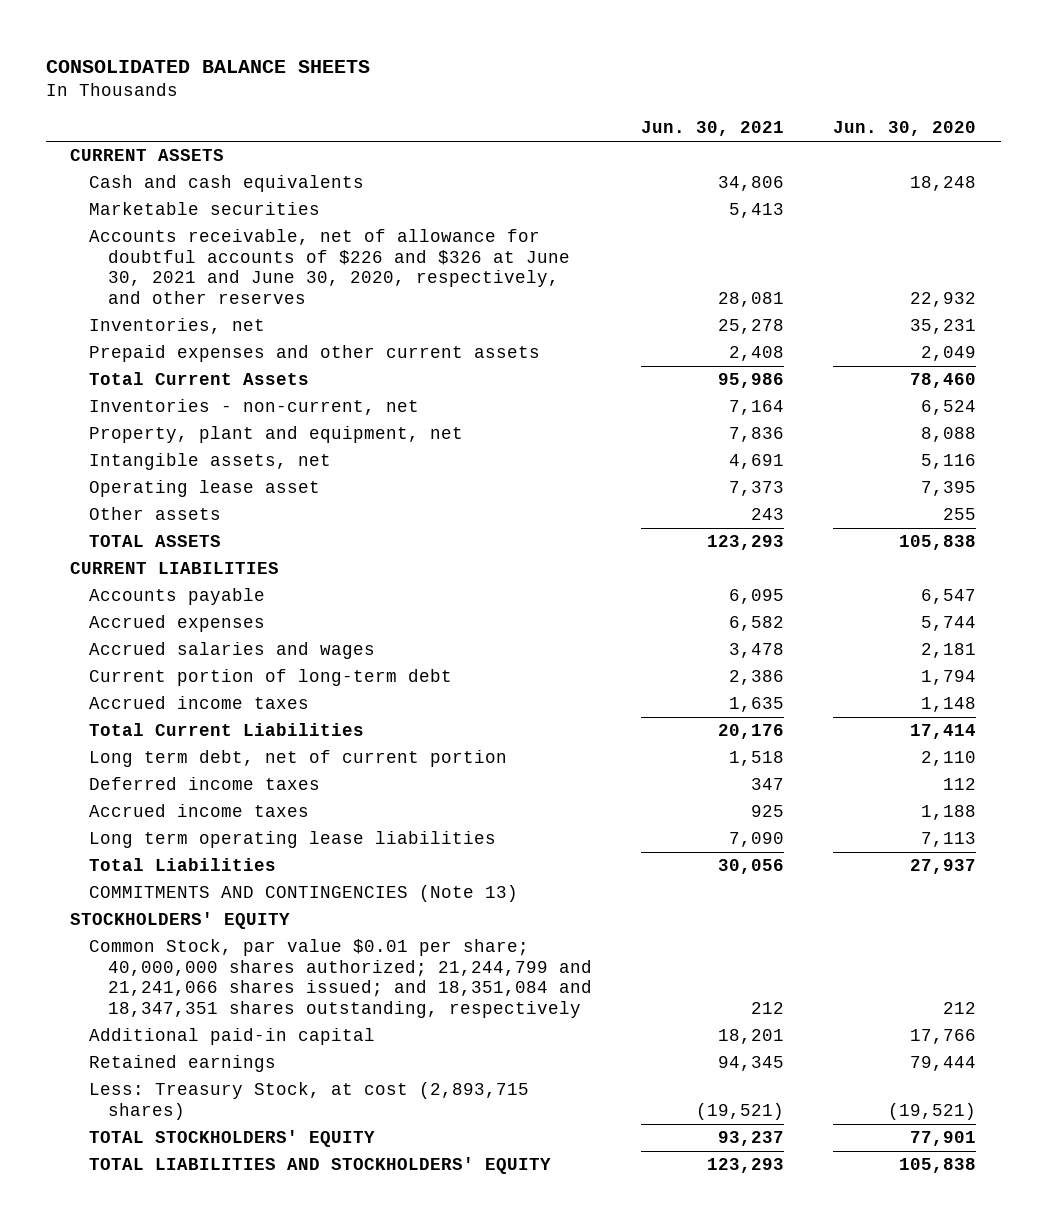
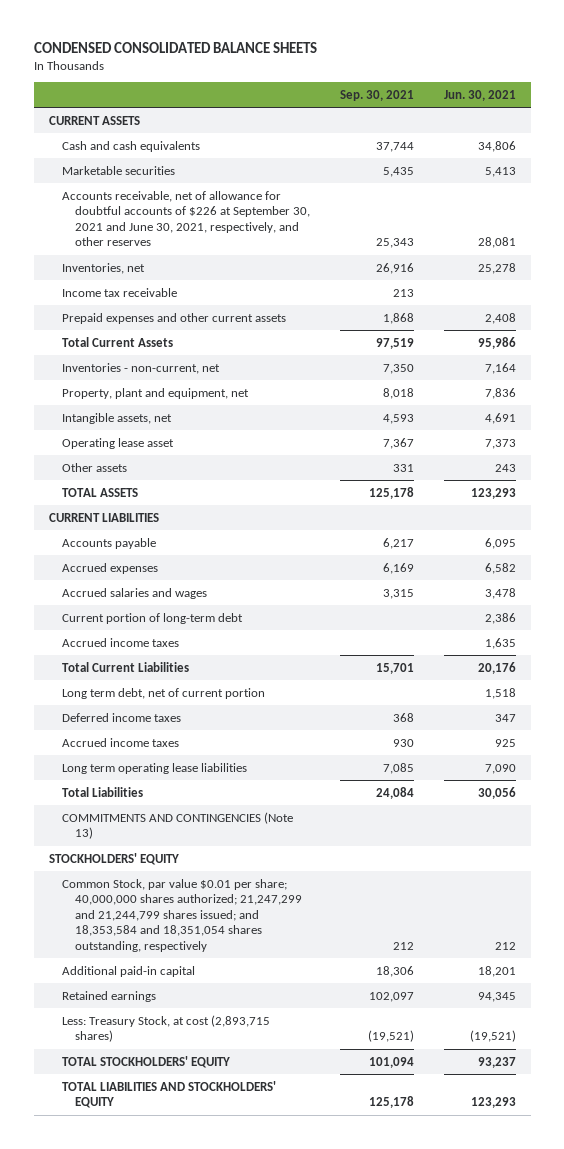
[45,59,370,73] CONSOLIDATED BALANCE SHEETS -> [33,41,317,53] CONDENSED CONSOLIDATED BALANCE SHEETS
[832,121,976,137] Jun. 30, 2020 -> none
none -> [339,89,414,101] Sep. 30, 2021
[88,229,570,304] Accounts receivable, net of allowance for doubtful accounts of $226 and $326 at June 30, 2021 and June 30, 2020, respectively, and other reserves -> [61,190,310,247] Accounts receivable, net of allowance for doubtful accounts of $226 at September 30, 2021 and June 30, 2021, respectively, and other reserves
none -> [61,287,177,297] Income tax receivable
[88,939,592,1018] Common Stock, par value $0.01 per share; 40,000,000 shares authorized; 21,244,799 and 21,241,066 shares issued; and 18,351,084 and 18,347,351 shares outstanding, respectively -> [61,878,302,952] Common Stock, par value $0.01 per share; 40,000,000 shares authorized; 21,247,299 and 21,244,799 shares issued; and 18,353,584 and 18,351,054 shares outstanding, respectively

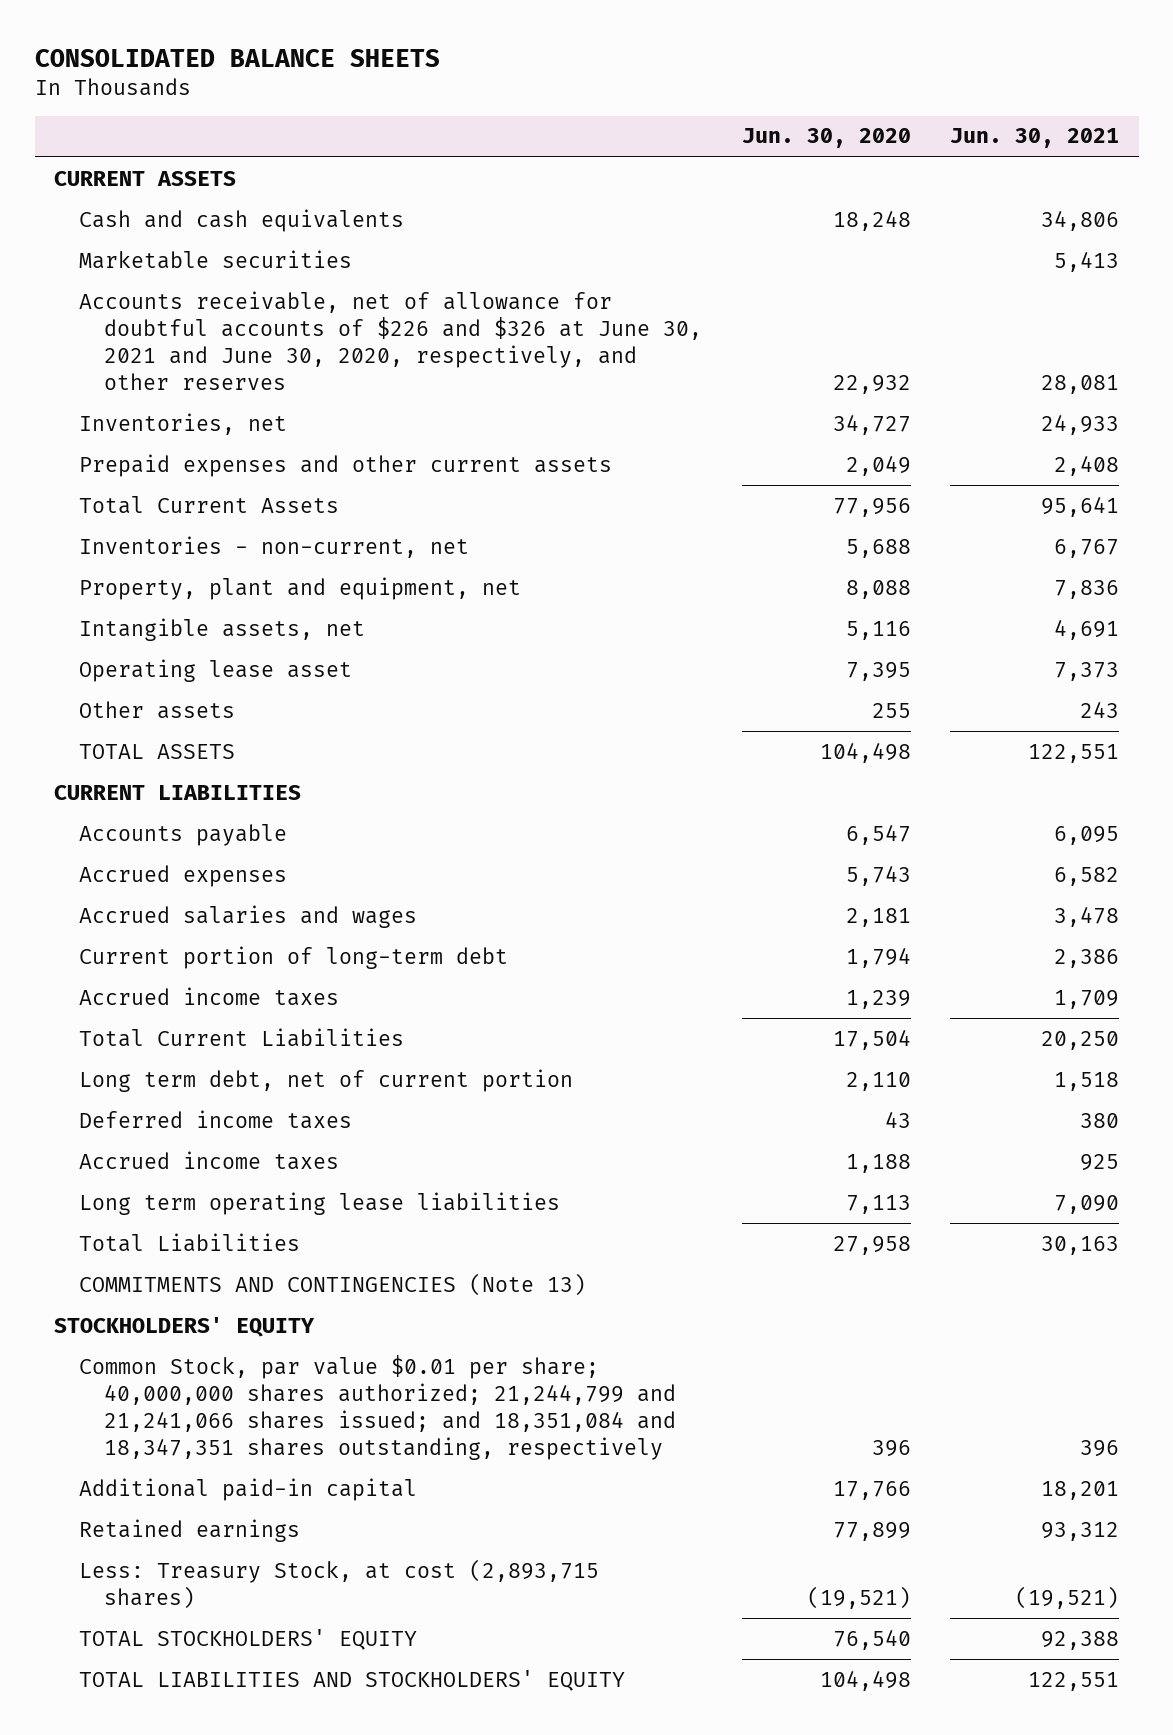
[33,41,317,53] CONDENSED CONSOLIDATED BALANCE SHEETS -> [34,48,440,67] CONSOLIDATED BALANCE SHEETS
[339,89,414,101] Sep. 30, 2021 -> none
none -> [741,128,911,149] Jun. 30, 2020
[61,287,177,297] Income tax receivable -> none
[61,190,310,247] Accounts receivable, net of allowance for doubtful accounts of $226 at September 30, 2021 and June 30, 2021, respectively, and other reserves -> [79,290,702,390] Accounts receivable, net of allowance for doubtful accounts of $226 and $326 at June 30, 2021 and June 30, 2020, respectively, and other reserves
[477,262,516,274] 25,278 -> [1041,413,1120,435] 24,933
[477,336,516,349] 95,986 -> [1041,495,1120,517] 95,641
[484,362,516,374] 7,164 -> [1054,538,1120,558] 6,767
[470,487,516,499] 123,293 -> [1028,743,1120,763] 122,551
[484,637,516,649] 1,635 -> [1054,989,1120,1009] 1,709
[477,661,516,674] 20,176 -> [1041,1030,1120,1050] 20,250
[494,713,516,722] 347 -> [1080,1112,1120,1128] 380
[477,786,516,799] 30,056 -> [1041,1235,1120,1255] 30,163
[61,878,302,952] Common Stock, par value $0.01 per share; 40,000,000 shares authorized; 21,247,299 and 21,244,799 shares issued; and 18,353,584 and 18,351,054 shares outstanding, respectively -> [79,1354,676,1460] Common Stock, par value $0.01 per share; 40,000,000 shares authorized; 21,244,799 and 21,241,066 shares issued; and 18,351,084 and 18,347,351 shares outstanding, respectively
[494,941,516,950] 212 -> [1080,1439,1120,1457] 396
[477,991,516,1002] 94,345 -> [1041,1521,1120,1541] 93,312
[477,1056,516,1068] 93,237 -> [1041,1630,1120,1650] 92,388
[470,1097,516,1109] 123,293 -> [1028,1671,1120,1691] 122,551

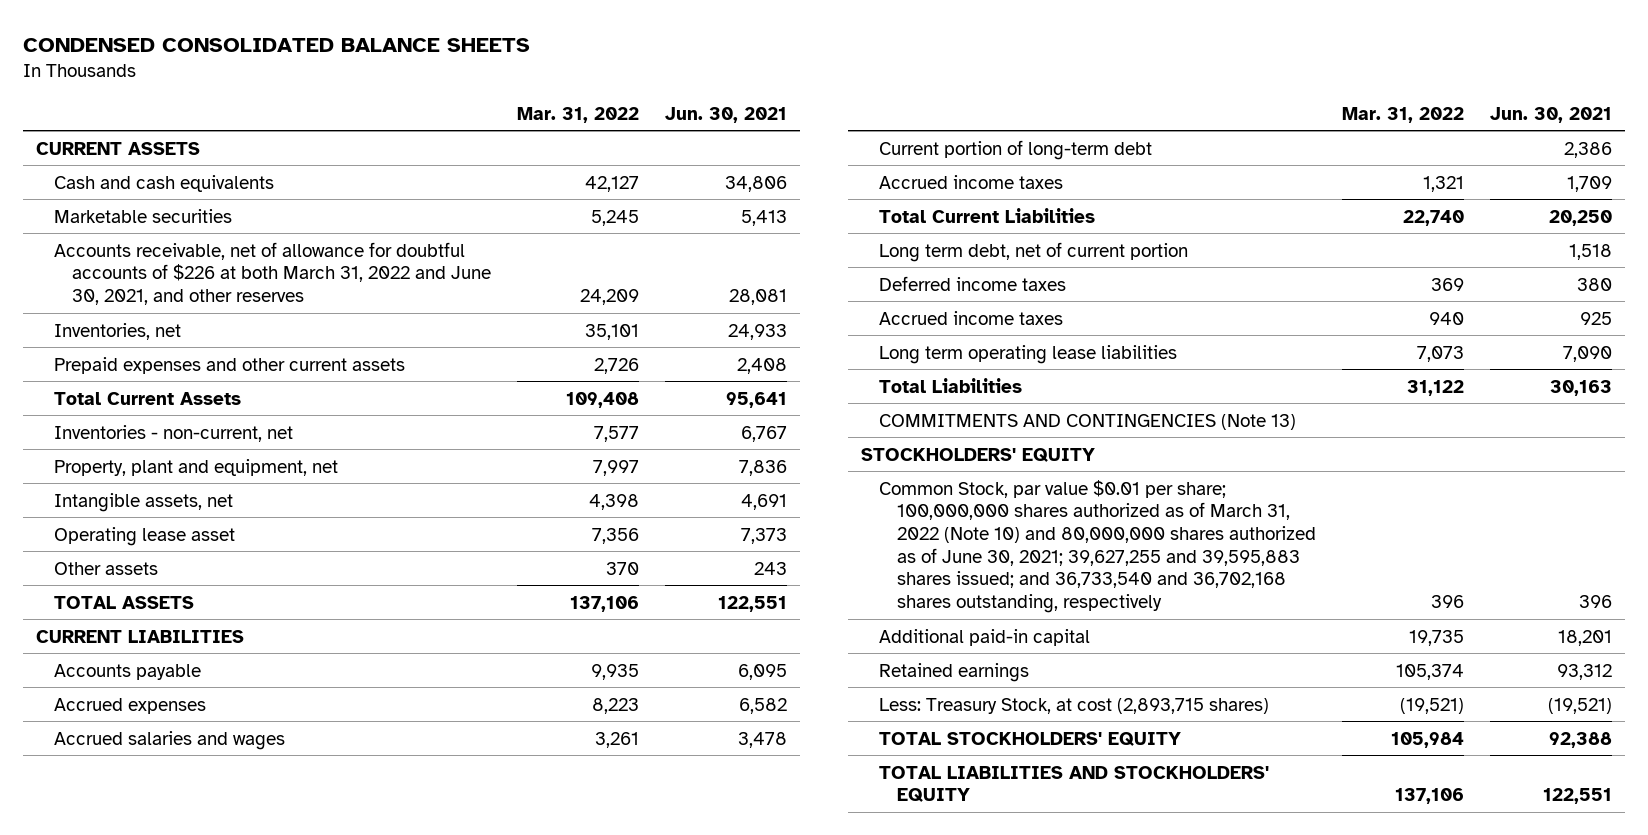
[34,48,440,67] CONSOLIDATED BALANCE SHEETS -> [22,37,530,52] CONDENSED CONSOLIDATED BALANCE SHEETS
[741,128,911,149] Jun. 30, 2020 -> none
none -> [517,106,640,123] Mar. 31, 2022
[79,290,702,390] Accounts receivable, net of allowance for doubtful accounts of $226 and $326 at June 30, 2021 and June 30, 2020, respectively, and other reserves -> [53,241,492,305] Accounts receivable, net of allowance for doubtful accounts of $226 at both March 31, 2022 and June 30, 2021, and other reserves
[79,1354,676,1460] Common Stock, par value $0.01 per share; 40,000,000 shares authorized; 21,244,799 and 21,241,066 shares issued; and 18,351,084 and 18,347,351 shares outstanding, respectively -> [878,479,1317,614] Common Stock, par value $0.01 per share; 100,000,000 shares authorized as of March 31, 2022 (Note 10) and 80,000,000 shares authorized as of June 30, 2021; 39,627,255 and 39,595,883 shares issued; and 36,733,540 and 36,702,168 shares outstanding, respectively

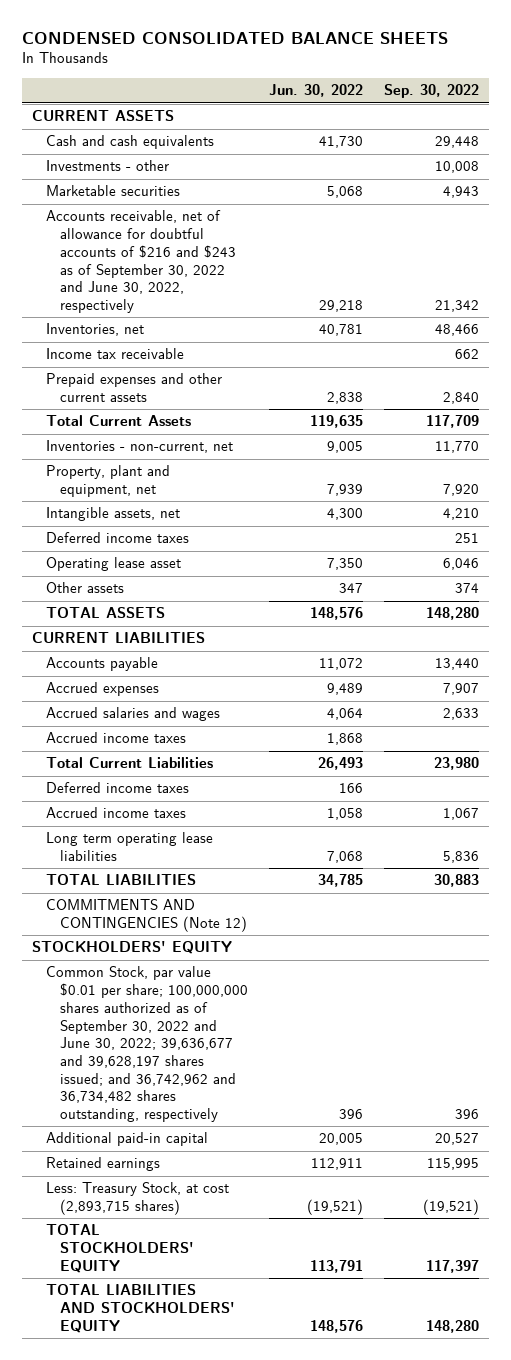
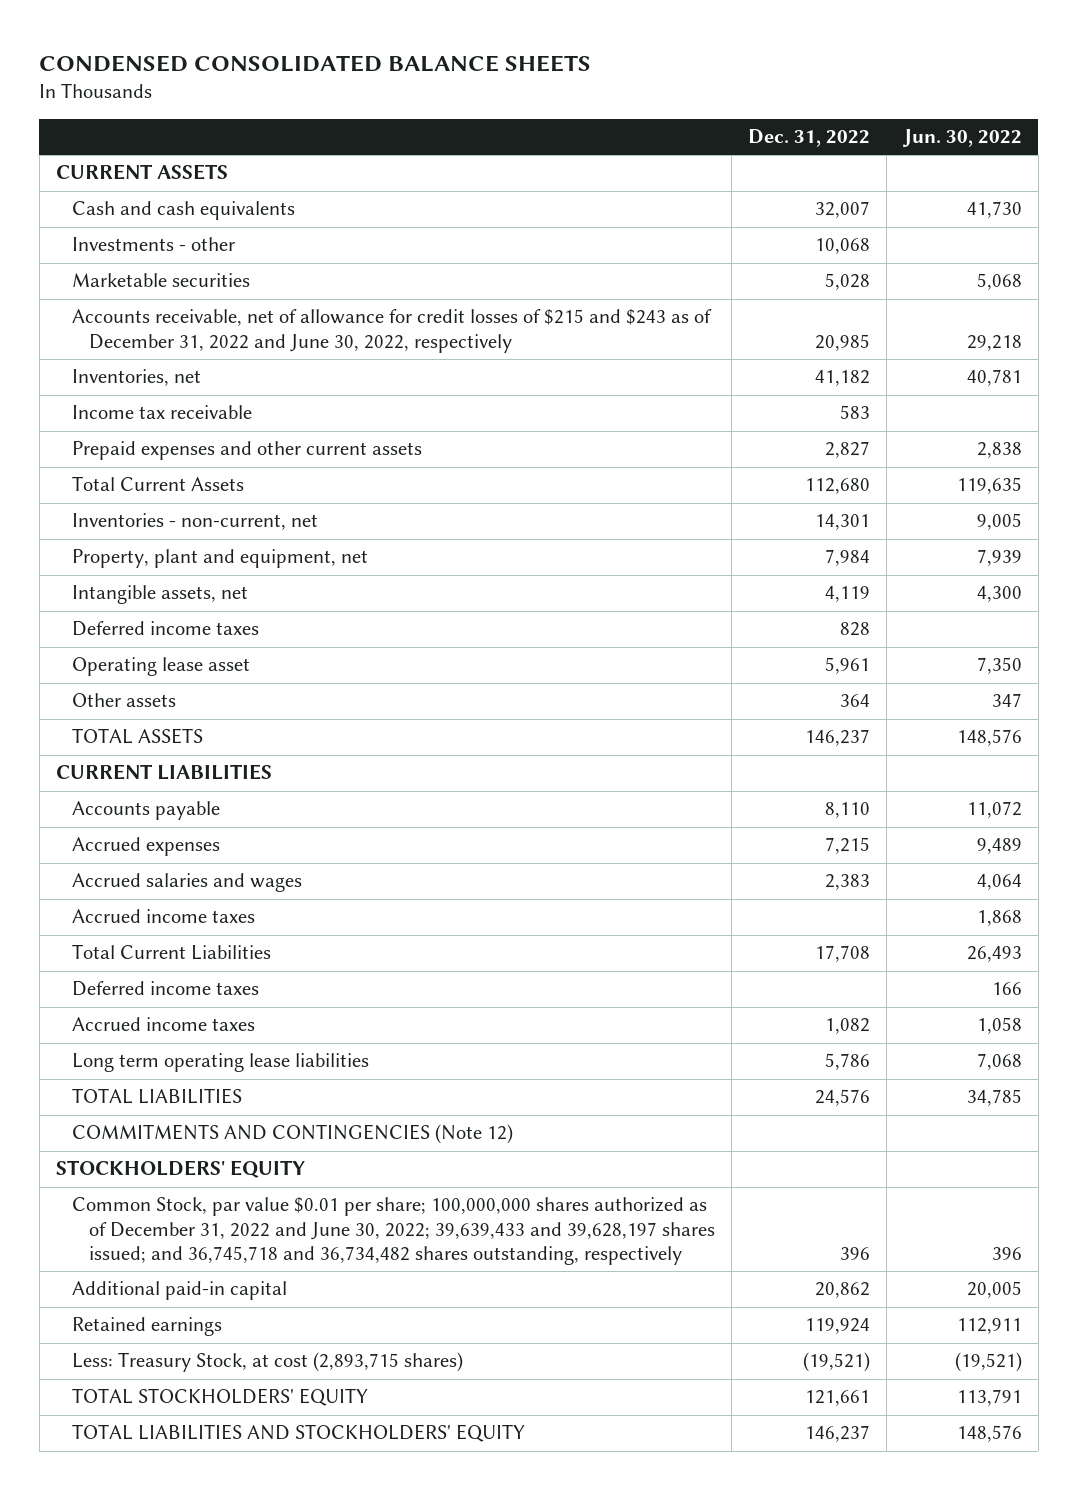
[383,84,479,99] Sep. 30, 2022 -> none
none -> [748,129,871,148] Dec. 31, 2022
[46,210,237,313] Accounts receivable, net of allowance for doubtful accounts of $216 and $243 as of September 30, 2022 and June 30, 2022, respectively -> [72,309,713,353] Accounts receivable, net of allowance for credit losses of $215 and $243 as of December 31, 2022 and June 30, 2022, respectively
[46,966,249,1123] Common Stock, par value $0.01 per share; 100,000,000 shares authorized as of September 30, 2022 and June 30, 2022; 39,636,677 and 39,628,197 shares issued; and 36,742,962 and 36,734,482 shares outstanding, respectively -> [72,1197,715,1266] Common Stock, par value $0.01 per share; 100,000,000 shares authorized as of December 31, 2022 and June 30, 2022; 39,639,433 and 39,628,197 shares issued; and 36,745,718 and 36,734,482 shares outstanding, respectively

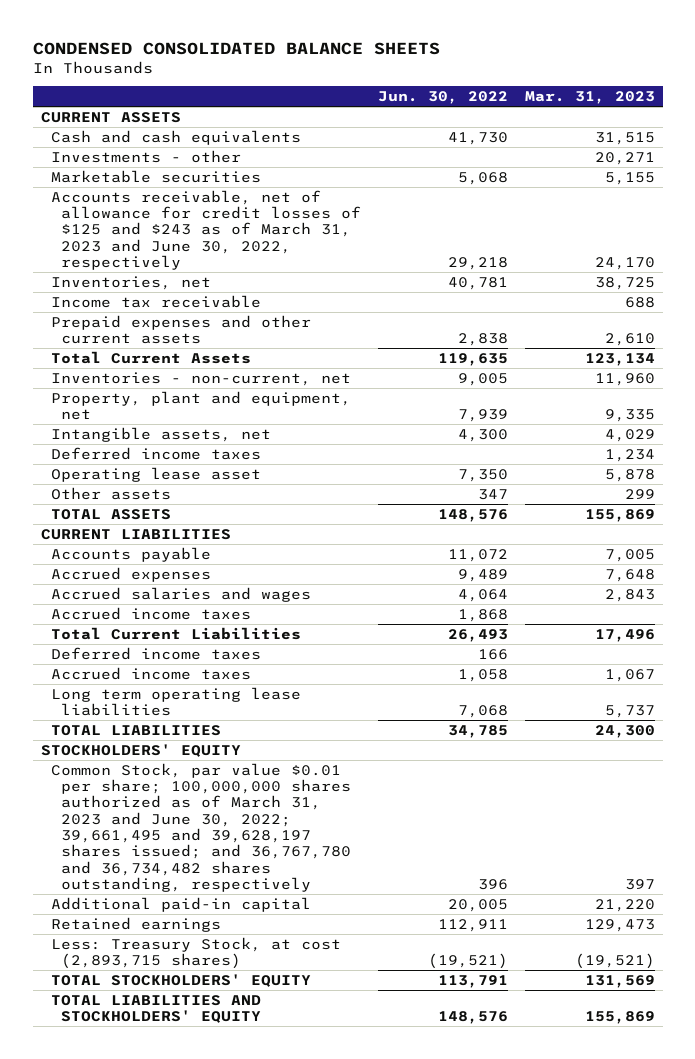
[748,129,871,148] Dec. 31, 2022 -> none
none -> [524,91,655,105] Mar. 31, 2023
[72,309,713,353] Accounts receivable, net of allowance for credit losses of $215 and $243 as of December 31, 2022 and June 30, 2022, respectively -> [51,189,362,271] Accounts receivable, net of allowance for credit losses of $125 and $243 as of March 31, 2023 and June 30, 2022, respectively
[72,1124,514,1145] COMMITMENTS AND CONTINGENCIES (Note 12) -> none
[72,1197,715,1266] Common Stock, par value $0.01 per share; 100,000,000 shares authorized as of December 31, 2022 and June 30, 2022; 39,639,433 and 39,628,197 shares issued; and 36,745,718 and 36,734,482 shares outstanding, respectively -> [51,762,352,893] Common Stock, par value $0.01 per share; 100,000,000 shares authorized as of March 31, 2023 and June 30, 2022; 39,661,495 and 39,628,197 shares issued; and 36,767,780 and 36,734,482 shares outstanding, respectively

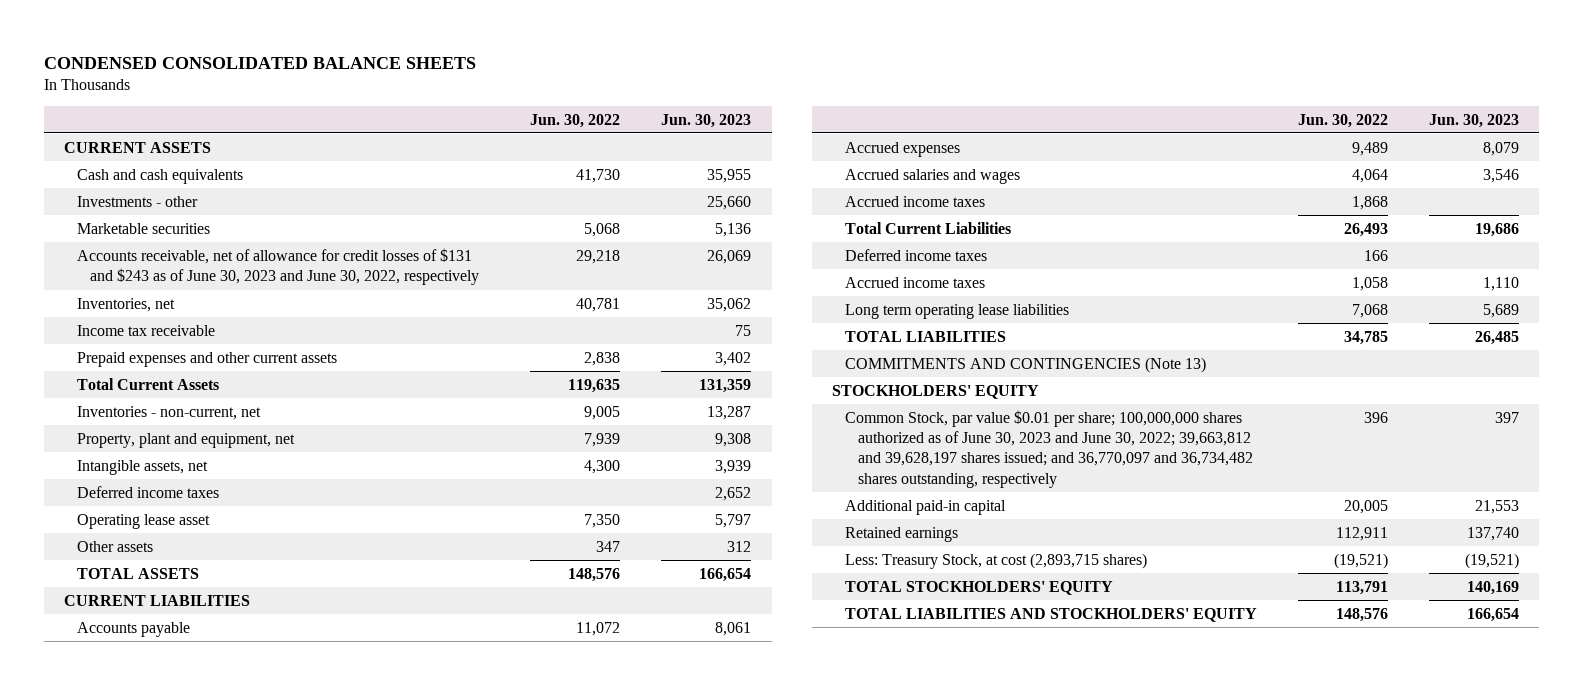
[524,91,655,105] Mar. 31, 2023 -> none
none -> [661,113,752,128] Jun. 30, 2023
[51,189,362,271] Accounts receivable, net of allowance for credit losses of $125 and $243 as of March 31, 2023 and June 30, 2022, respectively -> [77,247,480,286] Accounts receivable, net of allowance for credit losses of $131 and $243 as of June 30, 2023 and June 30, 2022, respectively
none -> [845,356,1207,373] COMMITMENTS AND CONTINGENCIES (Note 13)
[51,762,352,893] Common Stock, par value $0.01 per share; 100,000,000 shares authorized as of March 31, 2023 and June 30, 2022; 39,661,495 and 39,628,197 shares issued; and 36,767,780 and 36,734,482 shares outstanding, respectively -> [845,409,1254,488] Common Stock, par value $0.01 per share; 100,000,000 shares authorized as of June 30, 2023 and June 30, 2022; 39,663,812 and 39,628,197 shares issued; and 36,770,097 and 36,734,482 shares outstanding, respectively

